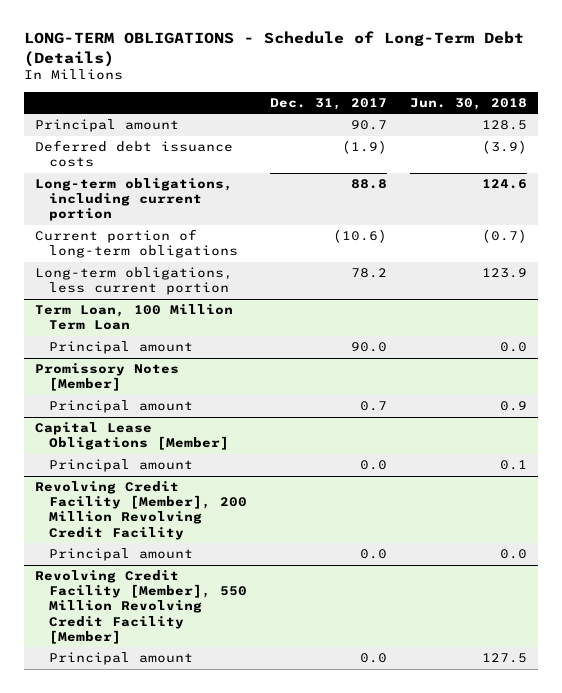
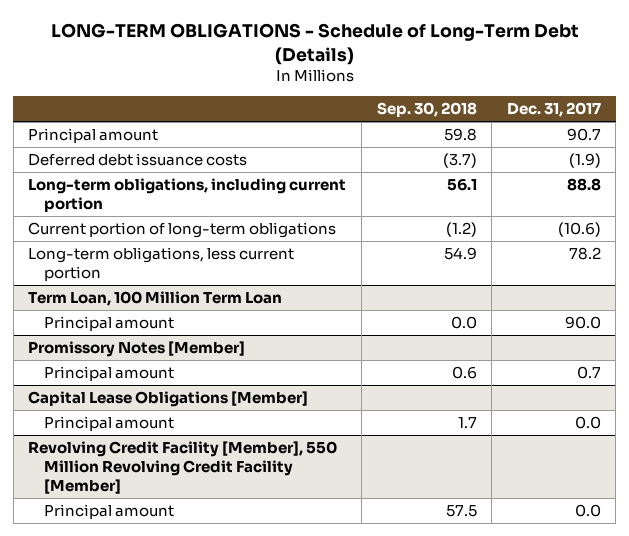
[409,97,527,110] Jun. 30, 2018 -> none
none -> [376,102,477,118] Sep. 30, 2018
[35,481,248,540] Revolving Credit Facility [Member], 200 Million Revolving Credit Facility -> none
[49,548,194,562] Principal amount -> none

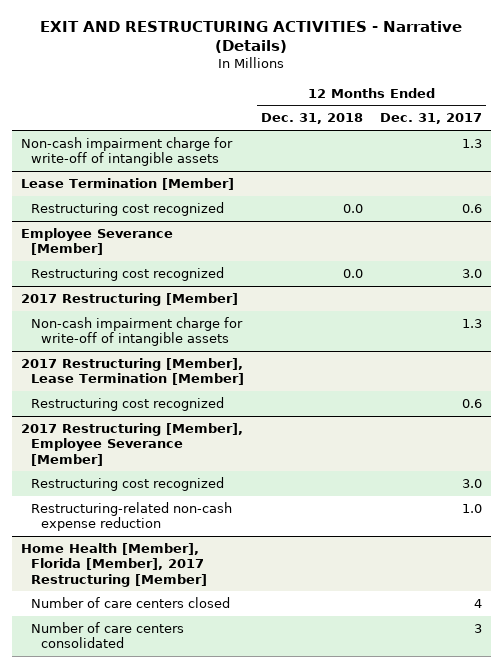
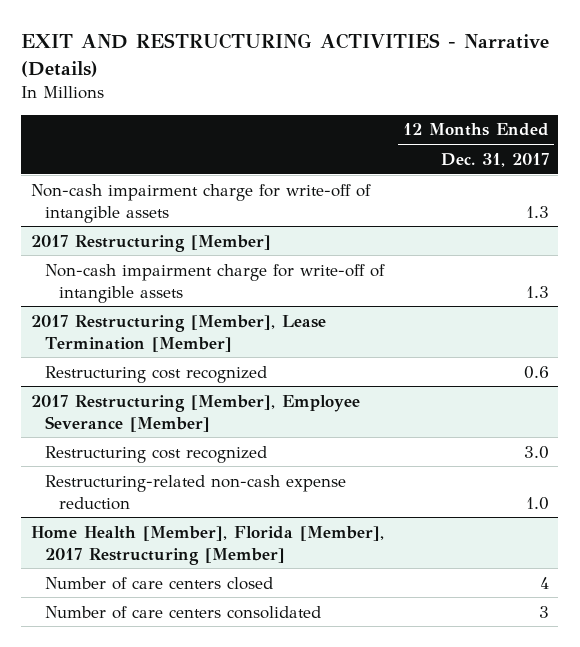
[260,113,363,125] Dec. 31, 2018 -> none
[20,177,234,190] Lease Termination [Member] -> none
[30,201,224,216] Restructuring cost recognized -> none
[20,227,173,256] Employee Severance [Member] -> none
[30,266,224,281] Restructuring cost recognized -> none

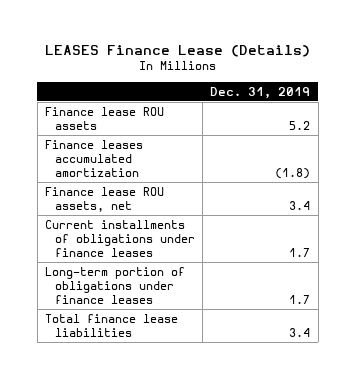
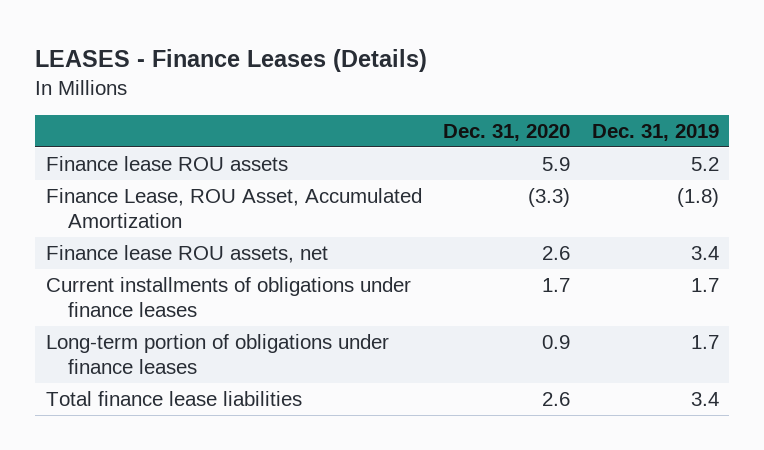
[44,44,310,57] LEASES Finance Lease (Details) -> [34,48,427,72] LEASES - Finance Leases (Details)
none -> [443,124,571,142] Dec. 31, 2020
[44,139,143,177] Finance leases accumulated amortization -> none
none -> [45,187,422,228] Finance Lease, ROU Asset, Accumulated Amortization

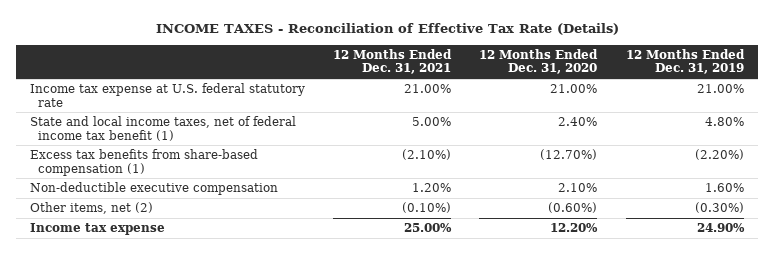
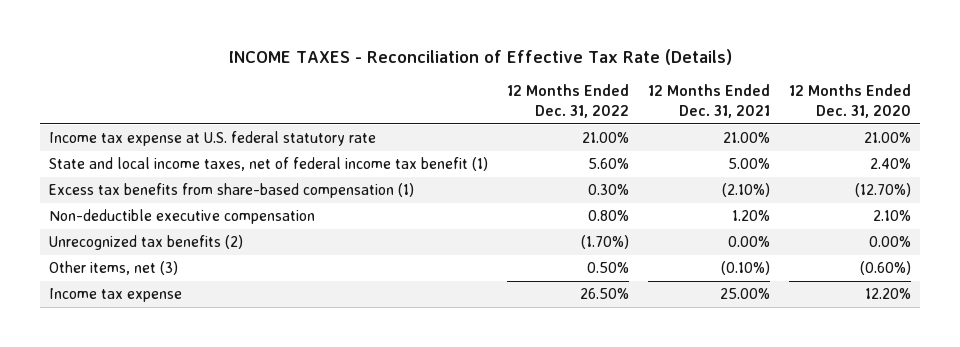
[625,48,745,75] 12 Months Ended Dec. 31, 2019 -> none
none -> [506,84,629,118] 12 Months Ended Dec. 31, 2022
none -> [49,234,244,250] Unrecognized tax benefits (2)
[29,202,153,215] Other items, net (2) -> [49,260,179,275] Other items, net (3)

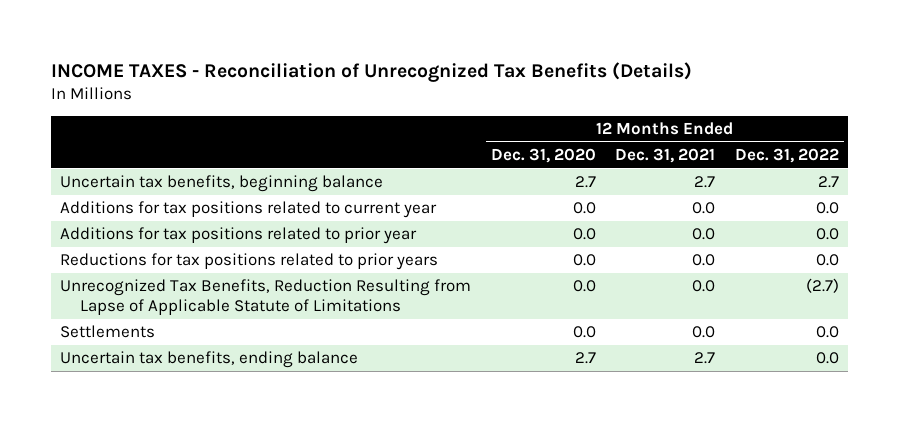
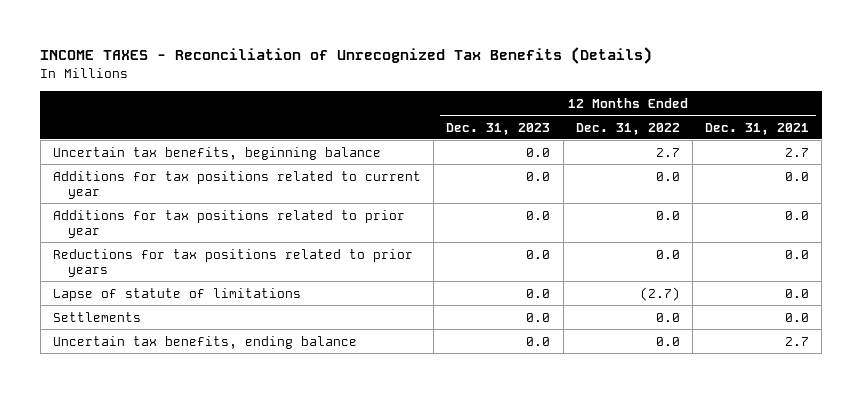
[490,148,596,164] Dec. 31, 2020 -> none
none -> [446,122,551,135] Dec. 31, 2023
[60,279,472,316] Unrecognized Tax Benefits, Reduction Resulting from Lapse of Applicable Statute of Limitations -> [52,287,301,301] Lapse of statute of limitations

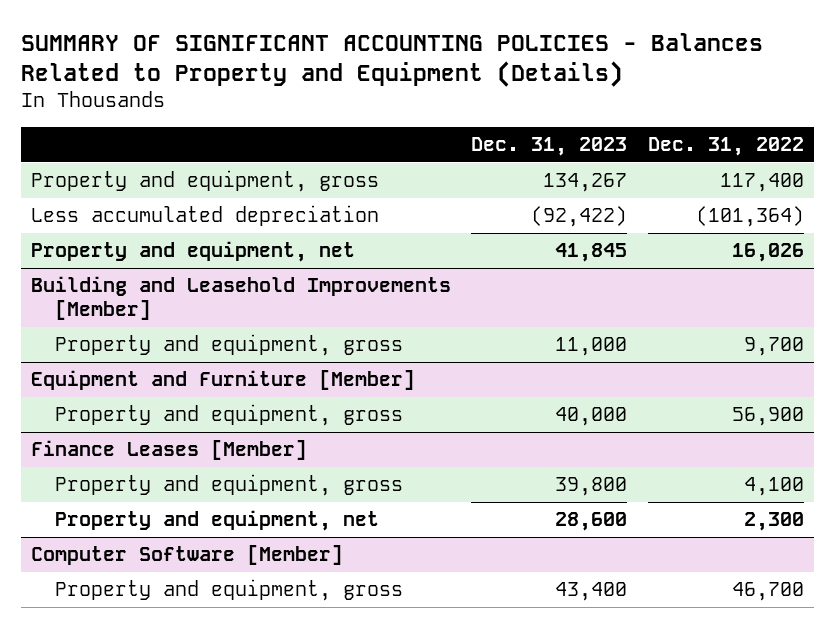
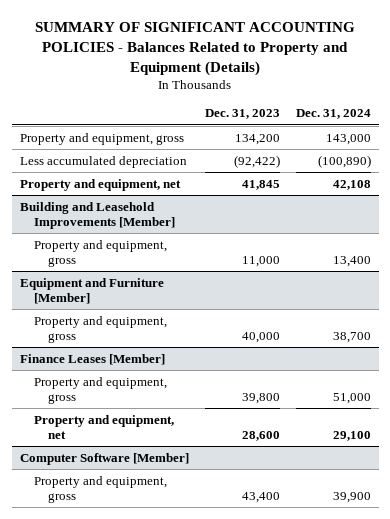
[647,137,804,157] Dec. 31, 2022 -> none
none -> [295,109,371,120] Dec. 31, 2024
[543,173,628,193] 134,267 -> [234,133,280,145] 134,200

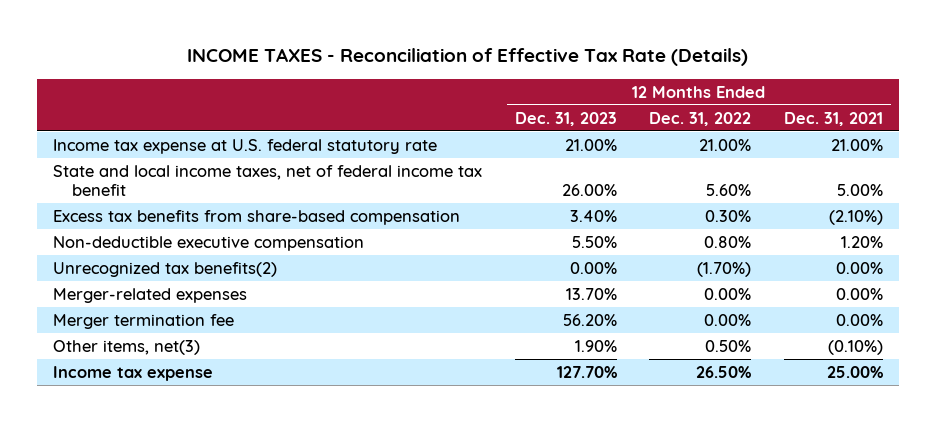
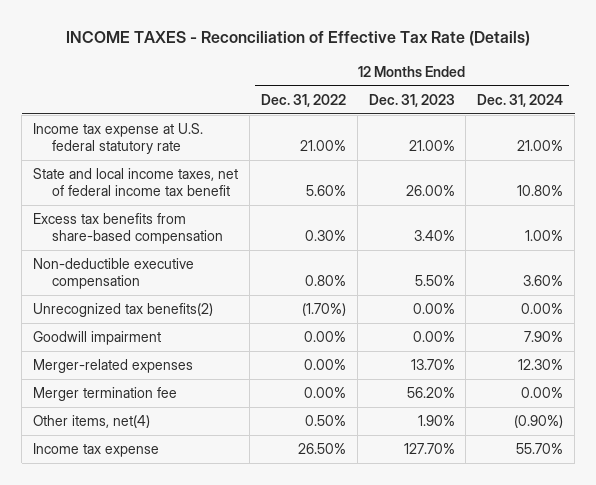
[784,111,884,126] Dec. 31, 2021 -> none
none -> [477,93,564,107] Dec. 31, 2024
none -> [33,331,162,346] Goodwill impairment
[53,339,201,355] Other items, net(3) -> [33,415,151,429] Other items, net(4)

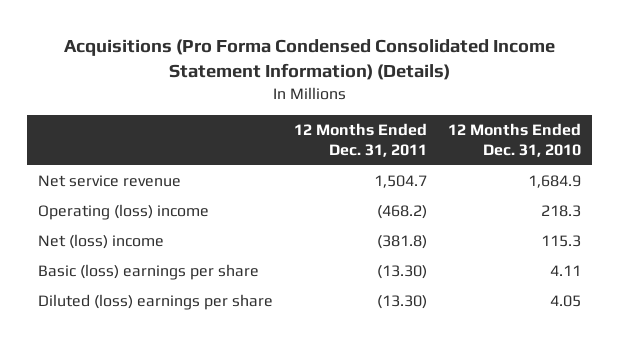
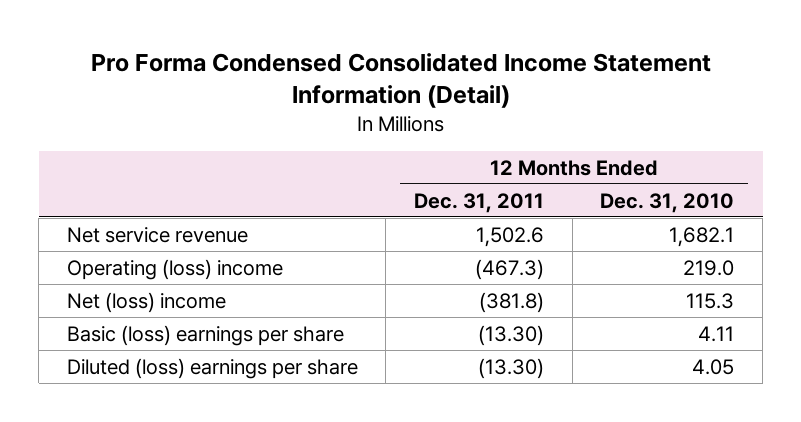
[63,39,555,81] Acquisitions (Pro Forma Condensed Consolidated Income Statement Information) (Details) -> [90,52,711,108] Pro Forma Condensed Consolidated Income Statement Information (Detail)
[374,175,428,189] 1,504.7 -> [476,226,545,247] 1,502.6
[528,175,582,189] 1,684.9 -> [669,226,735,247] 1,682.1
[377,205,428,220] (468.2) -> [475,258,545,280] (467.3)
[541,205,582,218] 218.3 -> [683,259,735,276] 219.0

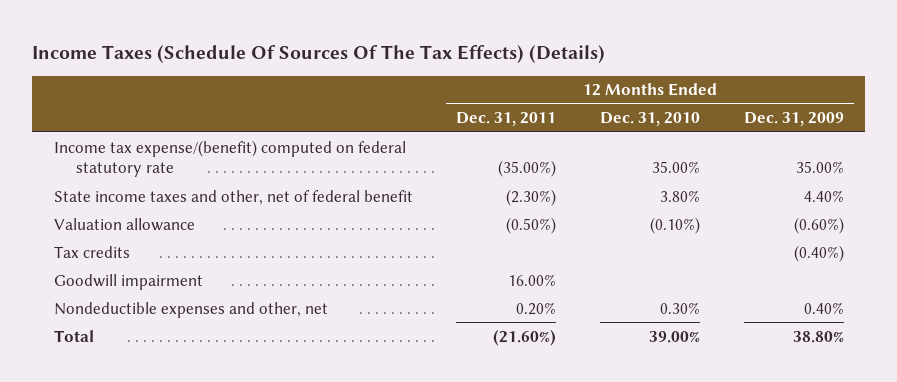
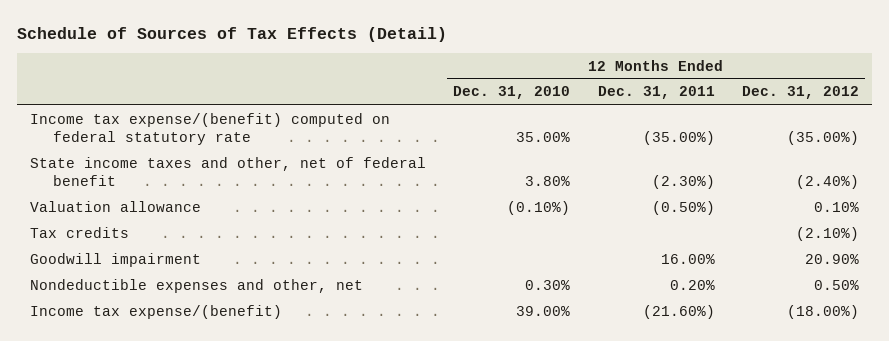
[32,44,606,63] Income Taxes (Schedule Of Sources Of The Tax Effects) (Details) -> [16,27,447,43] Schedule of Sources of Tax Effects (Detail)
[743,112,844,127] Dec. 31, 2009 -> none
none -> [741,86,859,100] Dec. 31, 2012
[53,329,94,342] Total -> [30,304,283,319] Income tax expense/(benefit)

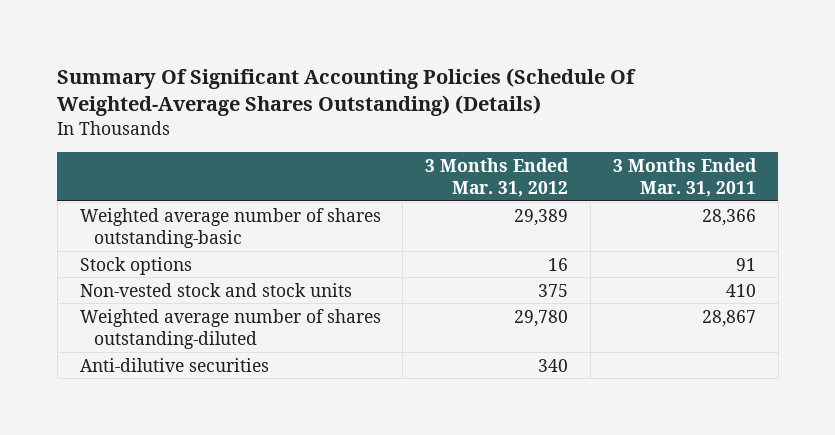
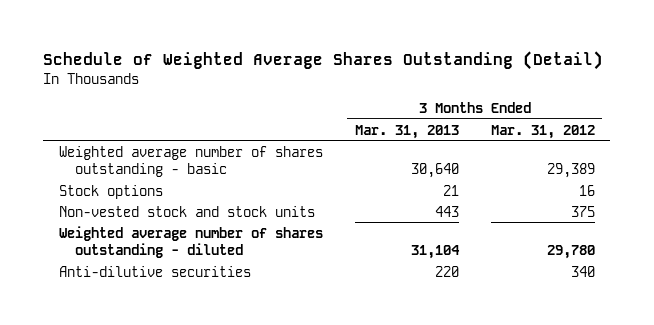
[57,68,637,117] Summary Of Significant Accounting Policies (Schedule Of Weighted-Average Shares Outstanding) (Details) -> [43,50,604,70] Schedule of Weighted Average Shares Outstanding (Detail)
[612,157,757,197] 3 Months Ended Mar. 31, 2011 -> none
none -> [354,124,459,139] Mar. 31, 2013
[79,207,381,248] Weighted average number of shares outstanding-basic -> [59,145,324,177] Weighted average number of shares outstanding - basic
[79,308,381,349] Weighted average number of shares outstanding-diluted -> [59,225,324,258] Weighted average number of shares outstanding - diluted

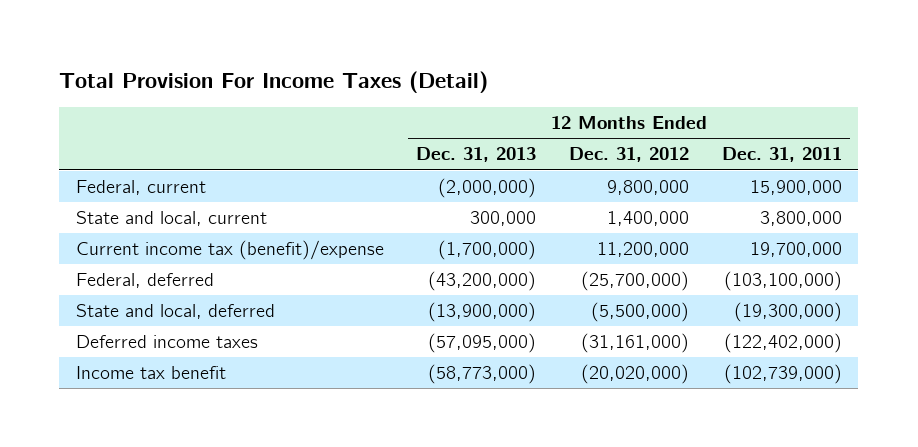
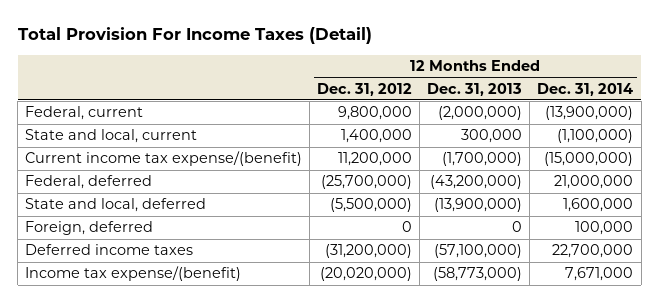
[721,147,842,163] Dec. 31, 2011 -> none
none -> [537,82,634,96] Dec. 31, 2014
[75,240,384,261] Current income tax (benefit)/expense -> [25,151,303,167] Current income tax expense/(benefit)
none -> [25,221,154,236] Foreign, deferred
[428,333,537,354] (57,095,000) -> [434,244,523,259] (57,100,000)
[581,333,690,354] (31,161,000) -> [325,244,413,259] (31,200,000)
[75,366,226,380] Income tax benefit -> [25,266,242,282] Income tax expense/(benefit)

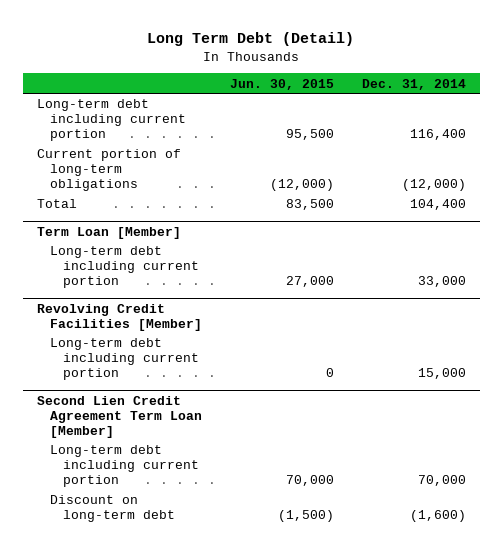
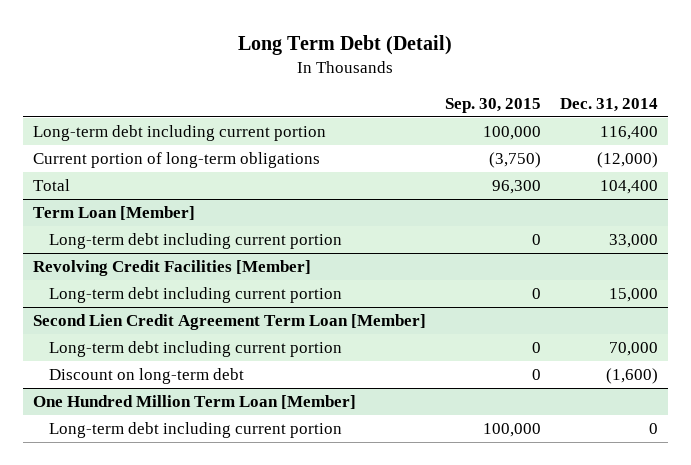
[230,78,335,90] Jun. 30, 2015 -> none
none -> [444,98,541,114] Sep. 30, 2015
none -> [32,394,356,409] One Hundred Million Term Loan [Member]
none -> [48,421,342,438] Long-term debt including current portion

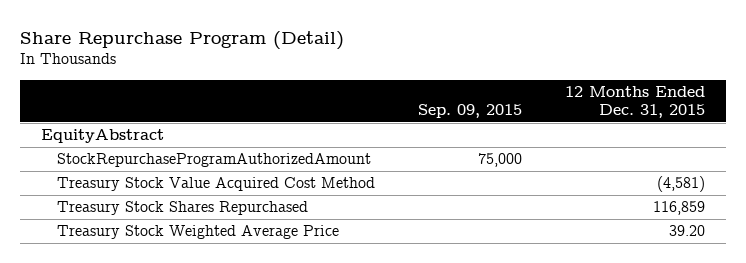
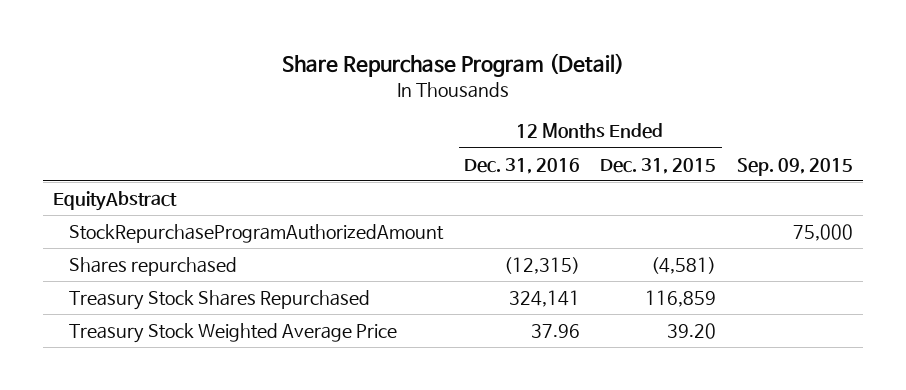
none -> [463,157,580,174] Dec. 31, 2016
[57,177,376,192] Treasury Stock Value Acquired Cost Method -> [69,257,238,277] Shares repurchased

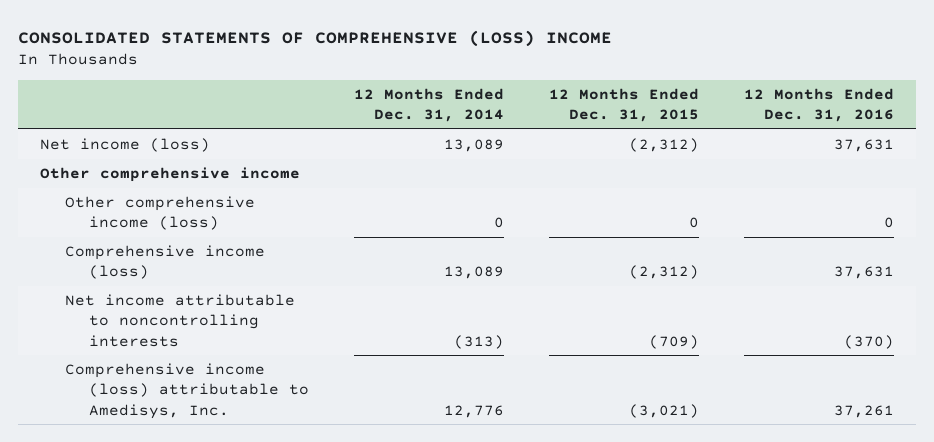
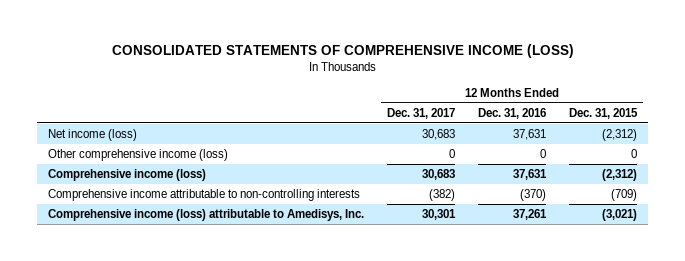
[18,29,613,47] CONSOLIDATED STATEMENTS OF COMPREHENSIVE (LOSS) INCOME -> [111,43,574,58] CONSOLIDATED STATEMENTS OF COMPREHENSIVE INCOME (LOSS)
[354,87,505,123] 12 Months Ended Dec. 31, 2014 -> none
none -> [387,107,456,119] Dec. 31, 2017
[40,167,301,183] Other comprehensive income -> none
[64,294,295,347] Net income attributable to noncontrolling interests -> [48,189,361,202] Comprehensive income attributable to non-controlling interests

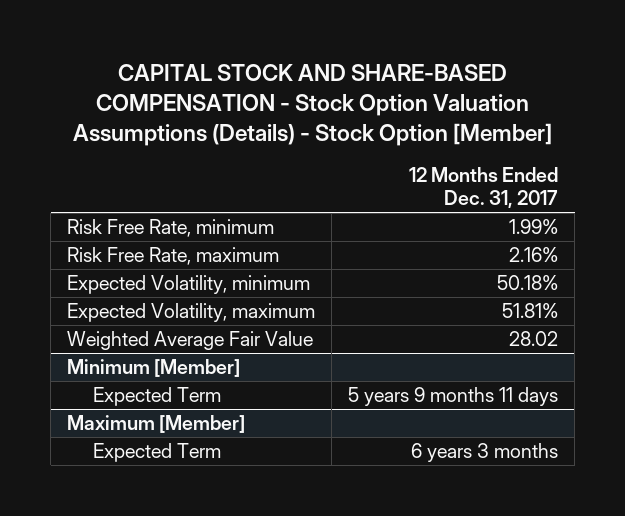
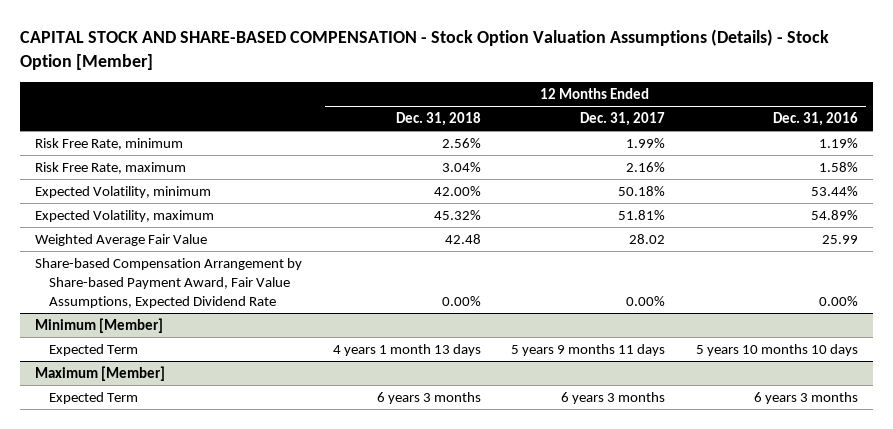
none -> [395,112,481,127] Dec. 31, 2018
none -> [773,112,859,127] Dec. 31, 2016
none -> [35,258,303,308] Share-based Compensation Arrangement by Share-based Payment Award, Fair Value Assumptions, Expected Dividend Rate

